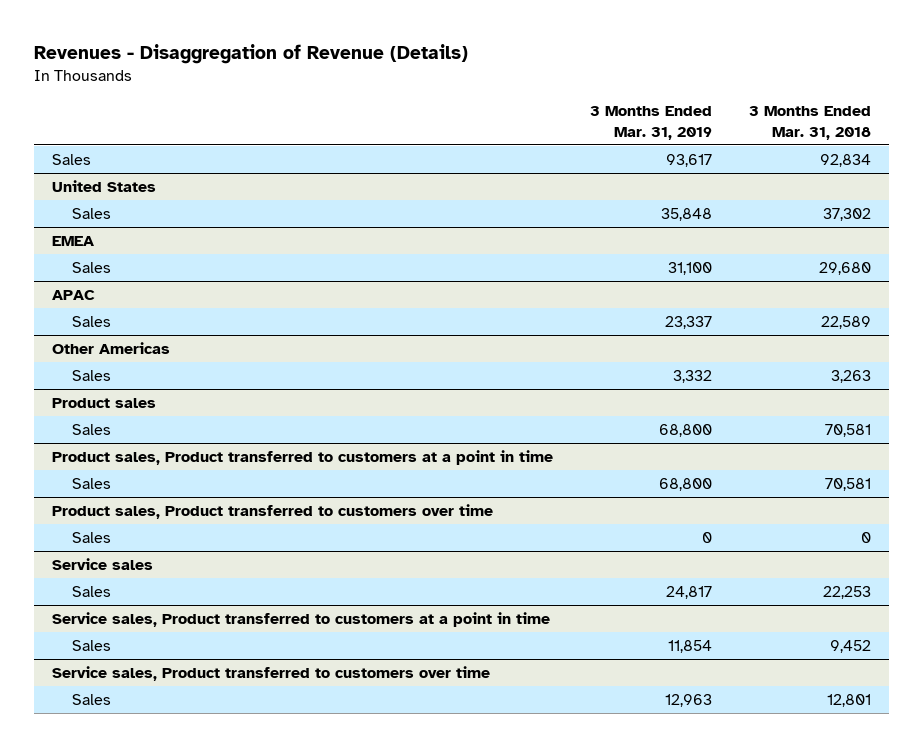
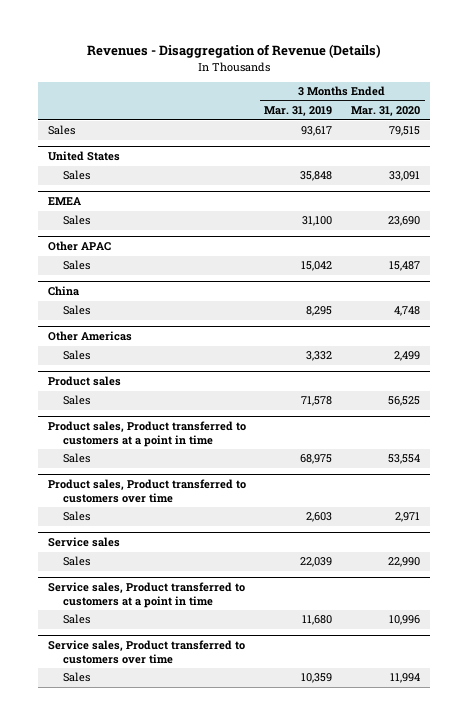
[748,105,871,140] 3 Months Ended Mar. 31, 2018 -> none
none -> [351,106,421,117] Mar. 31, 2020
[52,289,96,300] APAC -> [47,241,111,252] Other APAC
[665,315,713,329] 23,337 -> [301,261,333,272] 15,042
none -> [47,286,79,297] China
none -> [63,305,91,316] Sales
[659,423,713,437] 68,800 -> [301,396,333,407] 71,578
[659,477,713,491] 68,800 -> [300,454,333,465] 68,975
[702,531,713,543] 0 -> [306,512,333,523] 2,603
[666,585,713,599] 24,817 -> [300,557,333,568] 22,039
[668,639,713,653] 11,854 -> [302,615,333,626] 11,680
[665,693,713,707] 12,963 -> [301,673,333,684] 10,359

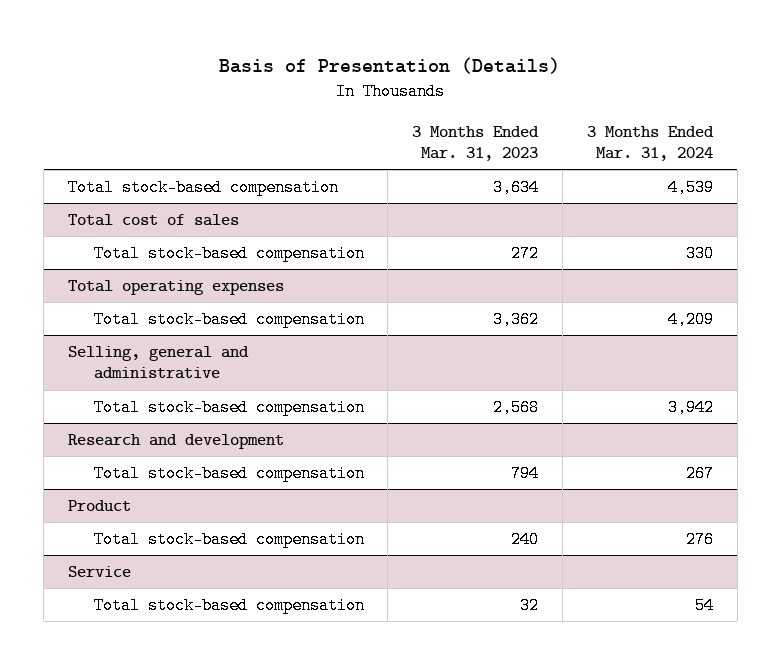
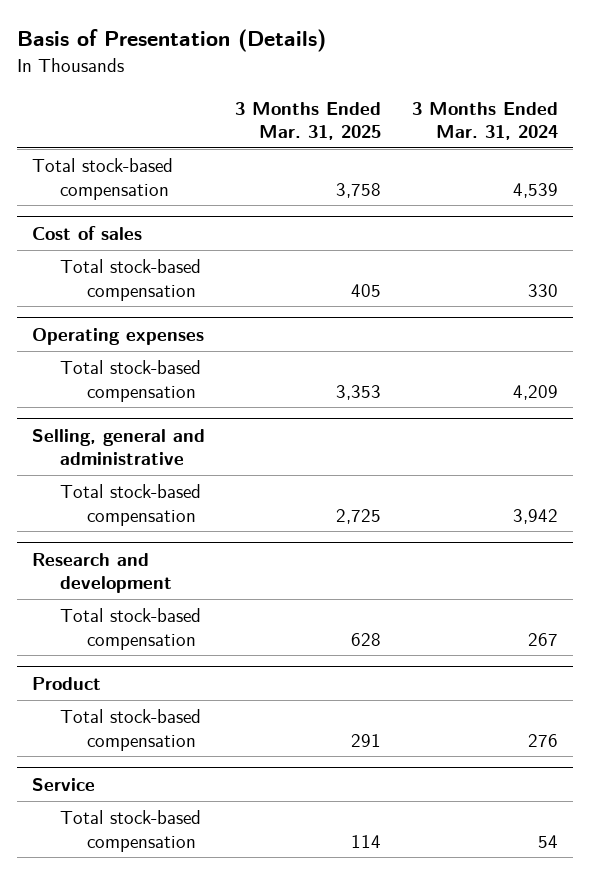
[412,125,540,161] 3 Months Ended Mar. 31, 2023 -> none
none -> [235,101,382,141] 3 Months Ended Mar. 31, 2025
[67,214,239,227] Total cost of sales -> [31,225,142,240] Cost of sales
[67,280,284,296] Total operating expenses -> [31,327,204,345] Operating expenses

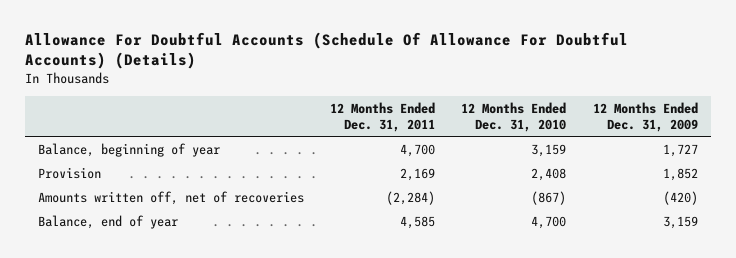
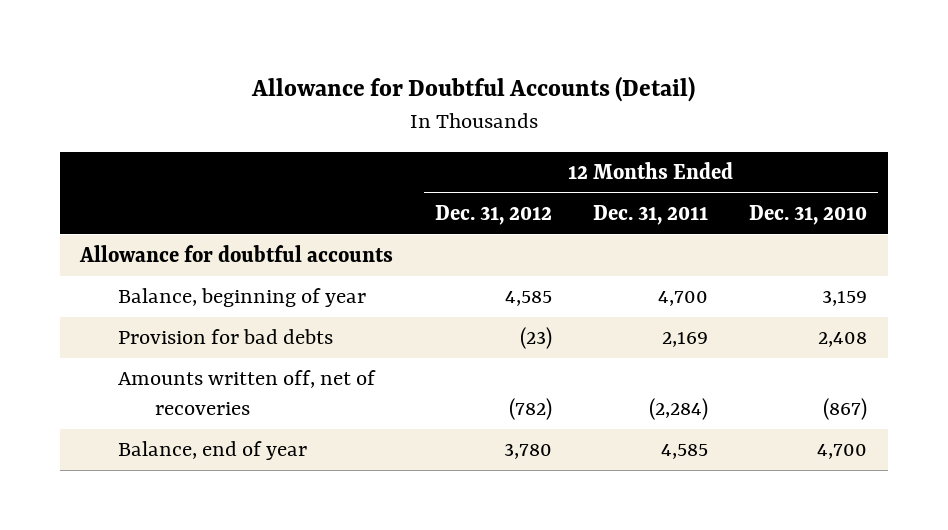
[24,32,628,70] Allowance For Doubtful Accounts (Schedule Of Allowance For Doubtful Accounts) (Details) -> [250,76,695,103] Allowance for Doubtful Accounts (Detail)
[592,101,698,132] 12 Months Ended Dec. 31, 2009 -> none
none -> [434,205,552,226] Dec. 31, 2012
none -> [79,245,394,263] Allowance for doubtful accounts
[37,166,101,179] Provision -> [117,329,333,345] Provision for bad debts

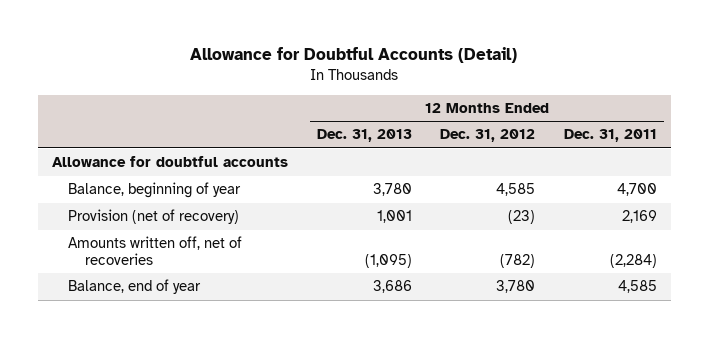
[749,205,868,226] Dec. 31, 2010 -> none
none -> [316,129,412,143] Dec. 31, 2013
[117,329,333,345] Provision for bad debts -> [68,209,240,225] Provision (net of recovery)

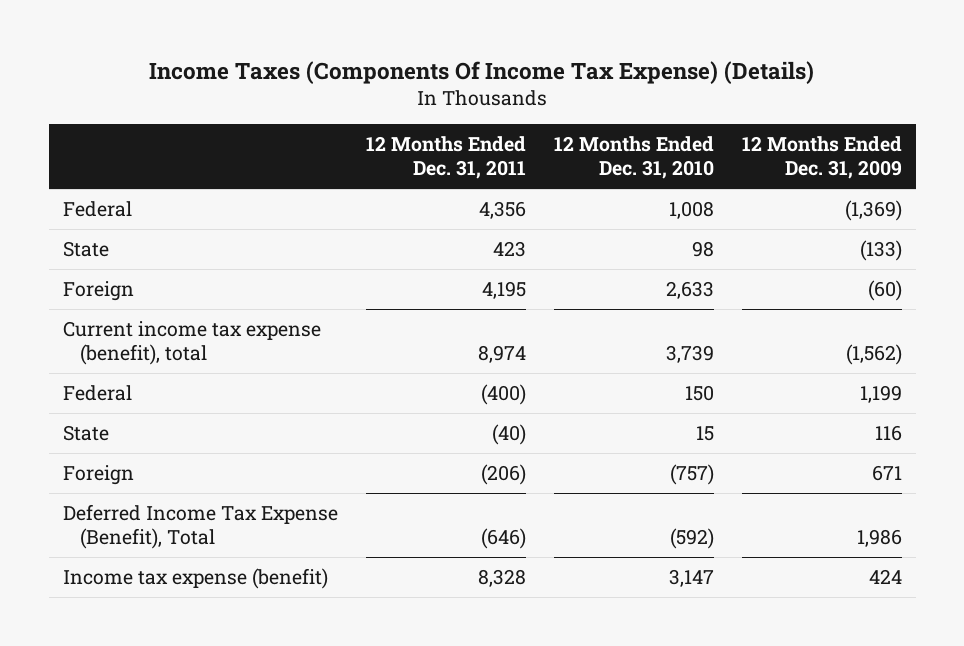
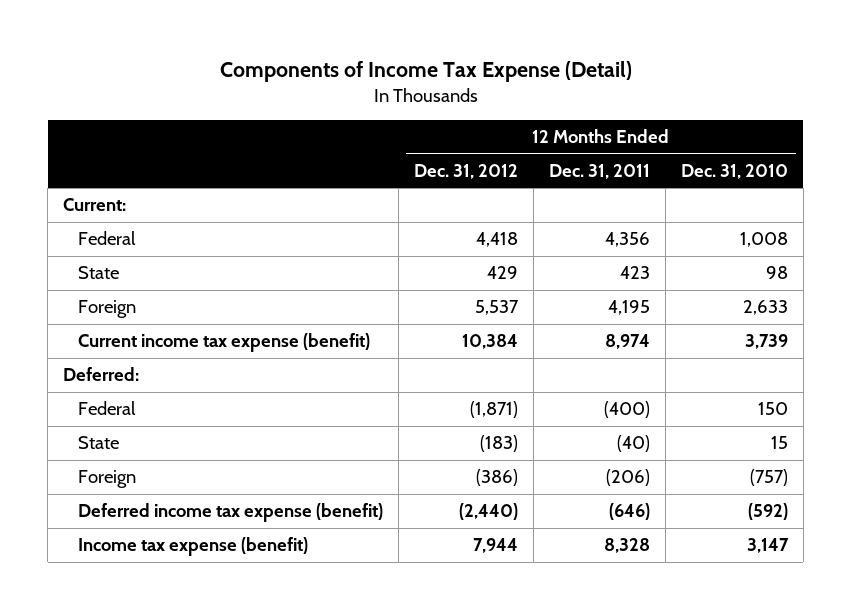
[149,60,815,84] Income Taxes (Components Of Income Tax Expense) (Details) -> [219,60,632,82] Components of Income Tax Expense (Detail)
[741,136,902,180] 12 Months Ended Dec. 31, 2009 -> none
none -> [414,163,519,179] Dec. 31, 2012
none -> [63,198,127,212] Current:
[62,320,321,366] Current income tax expense (benefit), total -> [78,333,371,353] Current income tax expense (benefit)
none -> [63,367,140,382] Deferred:
[62,503,338,550] Deferred Income Tax Expense (Benefit), Total -> [78,503,384,523] Deferred income tax expense (benefit)

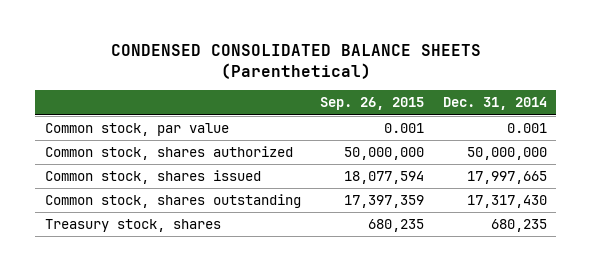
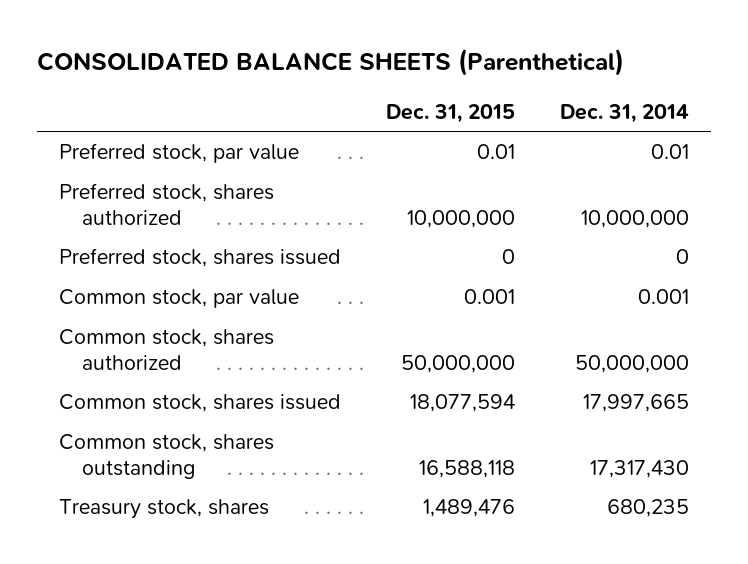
[110,43,481,79] CONDENSED CONSOLIDATED BALANCE SHEETS (Parenthetical) -> [36,48,624,77] CONSOLIDATED BALANCE SHEETS (Parenthetical)
[319,97,424,111] Sep. 26, 2015 -> none
none -> [386,103,516,123] Dec. 31, 2015
none -> [59,143,300,164] Preferred stock, par value
none -> [59,183,275,225] Preferred stock, shares authorized
none -> [59,248,342,268] Preferred stock, shares issued

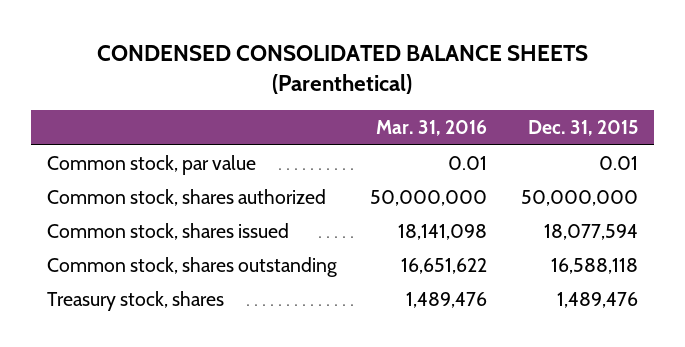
[36,48,624,77] CONSOLIDATED BALANCE SHEETS (Parenthetical) -> [97,44,589,94] CONDENSED CONSOLIDATED BALANCE SHEETS (Parenthetical)
[559,103,689,123] Dec. 31, 2014 -> none
none -> [376,120,488,137] Mar. 31, 2016
[59,143,300,164] Preferred stock, par value -> none
[59,183,275,225] Preferred stock, shares authorized -> none
[59,248,342,268] Preferred stock, shares issued -> none
[464,289,516,305] 0.001 -> [598,155,638,170] 0.01

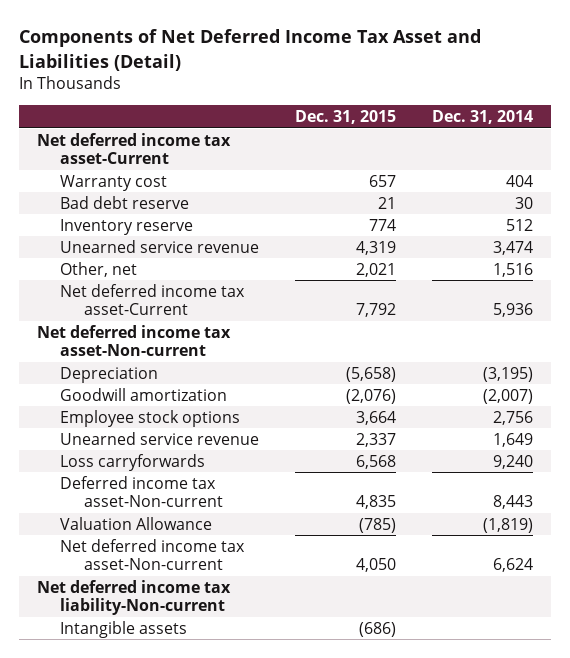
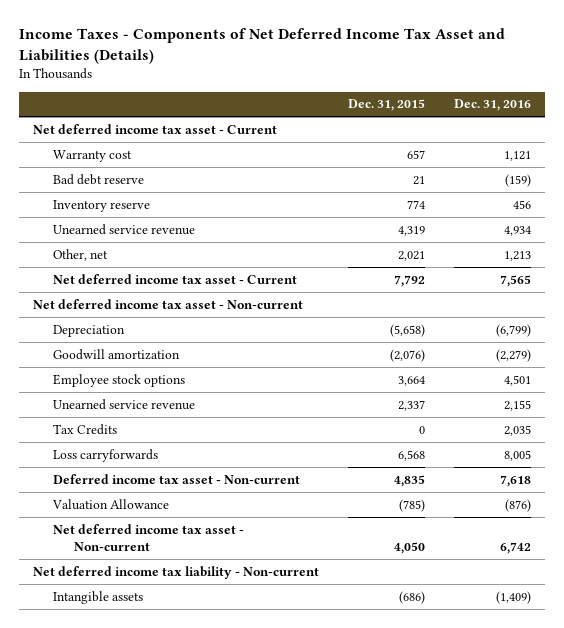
[18,29,481,72] Components of Net Deferred Income Tax Asset and Liabilities (Detail) -> [18,28,505,65] Income Taxes - Components of Net Deferred Income Tax Asset and Liabilities (Details)
[432,110,534,125] Dec. 31, 2014 -> none
none -> [453,99,531,112] Dec. 31, 2016
[36,132,231,165] Net deferred income tax asset-Current -> [32,123,277,134] Net deferred income tax asset - Current
[60,283,246,316] Net deferred income tax asset-Current -> [53,273,298,284] Net deferred income tax asset - Current
[36,324,231,357] Net deferred income tax asset-Non-current -> [32,298,303,309] Net deferred income tax asset - Non-current
none -> [53,423,118,435] Tax Credits
[60,475,223,508] Deferred income tax asset-Non-current -> [53,473,301,484] Deferred income tax asset - Non-current
[60,538,246,571] Net deferred income tax asset-Non-current -> [53,523,245,551] Net deferred income tax asset - Non-current
[36,579,231,616] Net deferred income tax liability-Non-current -> [32,565,319,579] Net deferred income tax liability - Non-current

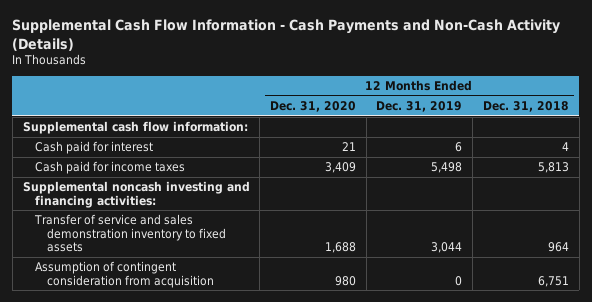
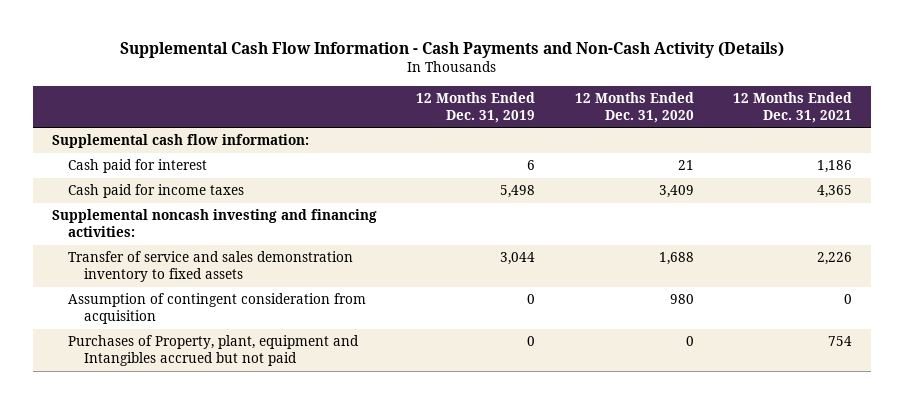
[482,101,569,113] Dec. 31, 2018 -> none
none -> [732,92,852,123] 12 Months Ended Dec. 31, 2021
none -> [68,335,360,367] Purchases of Property, plant, equipment and Intangibles accrued but not paid

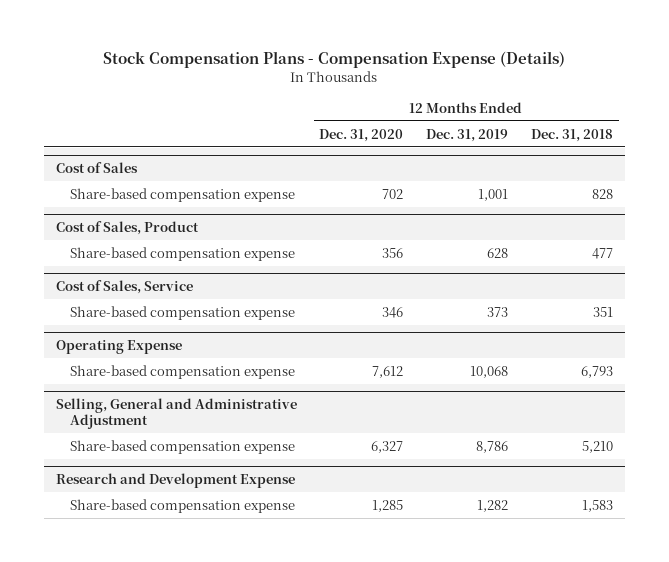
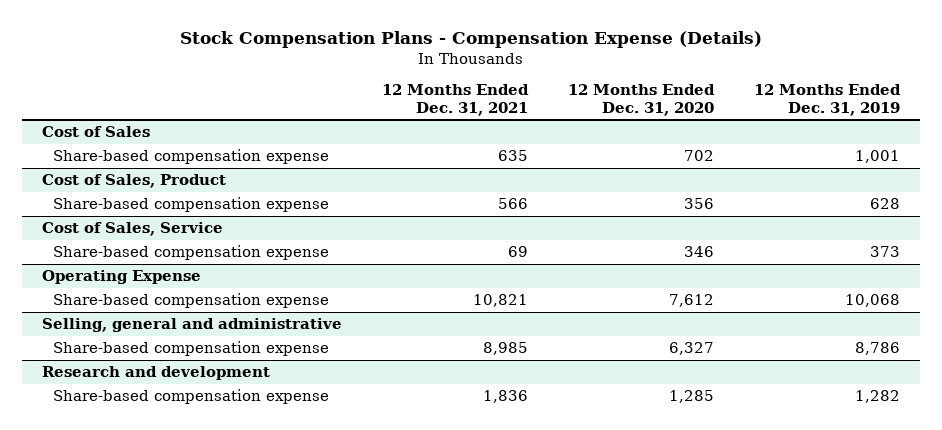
[531,128,614,142] Dec. 31, 2018 -> none
none -> [382,83,530,116] 12 Months Ended Dec. 31, 2021
[55,398,297,429] Selling, General and Administrative Adjustment -> [42,318,343,333] Selling, general and administrative
[55,473,295,489] Research and Development Expense -> [42,366,271,381] Research and development

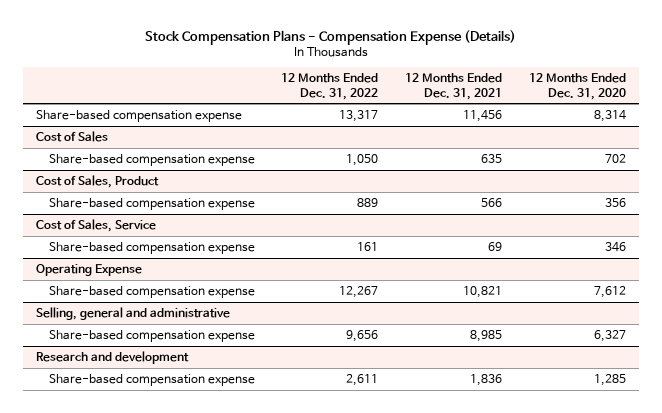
[754,83,902,116] 12 Months Ended Dec. 31, 2019 -> none
none -> [281,73,379,100] 12 Months Ended Dec. 31, 2022
none -> [36,109,243,122] Share-based compensation expense

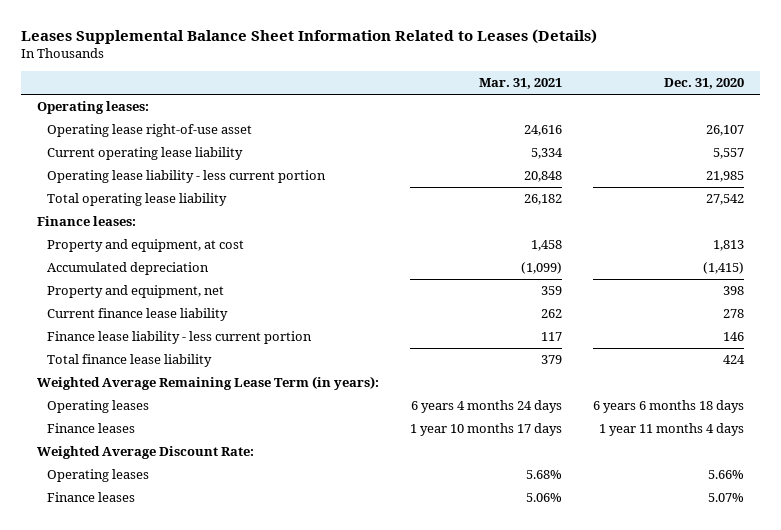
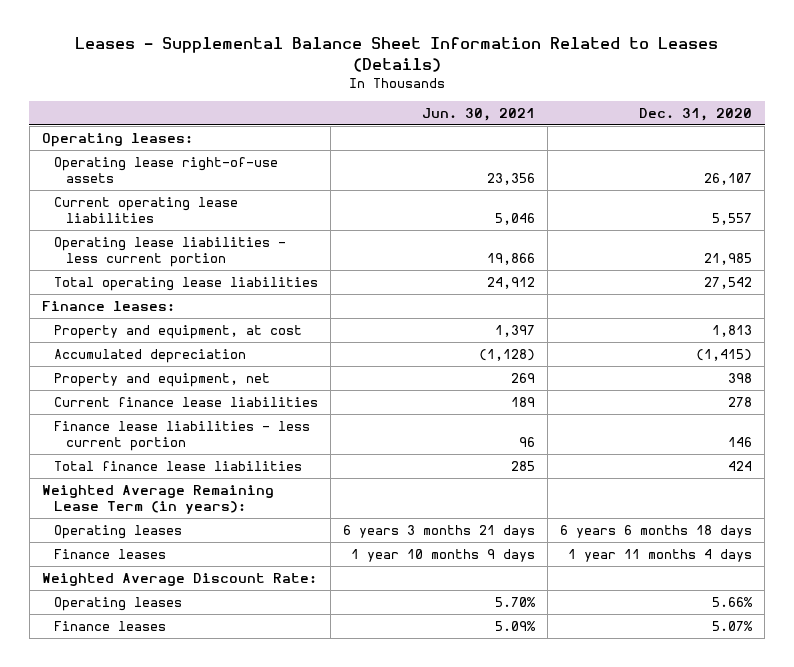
[20,28,597,44] Leases Supplemental Balance Sheet Information Related to Leases (Details) -> [74,37,718,72] Leases - Supplemental Balance Sheet Information Related to Leases (Details)
[478,78,562,90] Mar. 31, 2021 -> none
none -> [421,107,535,121] Jun. 30, 2021
[46,124,252,138] Operating lease right-of-use asset -> [53,156,278,183] Operating lease right-of-use assets
[46,147,243,161] Current operating lease liability -> [53,196,238,223] Current operating lease liabilities
[46,170,326,184] Operating lease liability - less current portion -> [53,236,286,267] Operating lease liabilities - less current portion
[46,193,227,207] Total operating lease liability -> [53,276,318,291] Total operating lease liabilities
[46,308,228,322] Current finance lease liability -> [53,396,318,407] Current finance lease liabilities
[46,331,312,345] Finance lease liability - less current portion -> [53,420,310,451] Finance lease liabilities - less current portion
[46,354,212,368] Total finance lease liability -> [53,460,302,471] Total finance lease liabilities

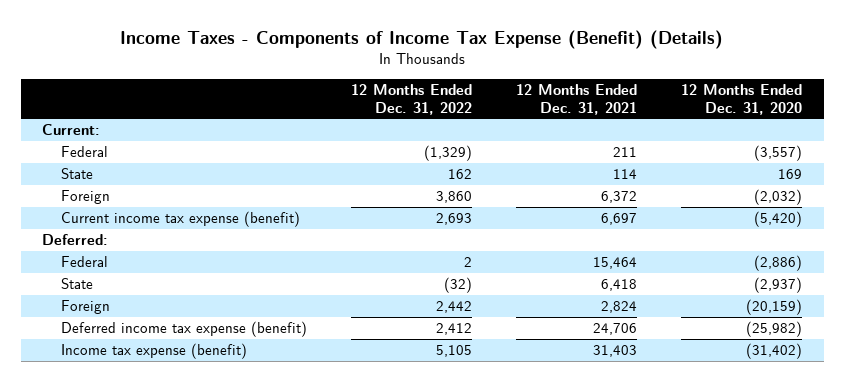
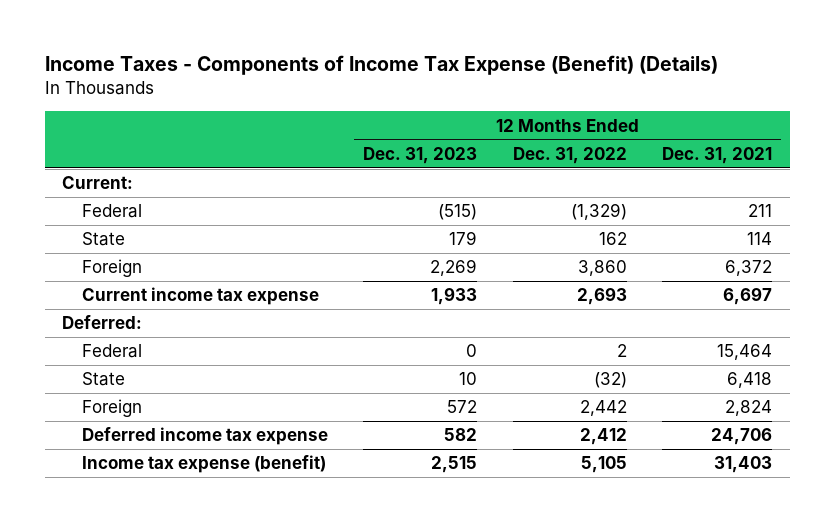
[680,84,802,115] 12 Months Ended Dec. 31, 2020 -> none
none -> [363,146,478,164] Dec. 31, 2023
[61,211,301,228] Current income tax expense (benefit) -> [81,287,319,306] Current income tax expense
[61,321,308,338] Deferred income tax expense (benefit) -> [81,427,328,446] Deferred income tax expense

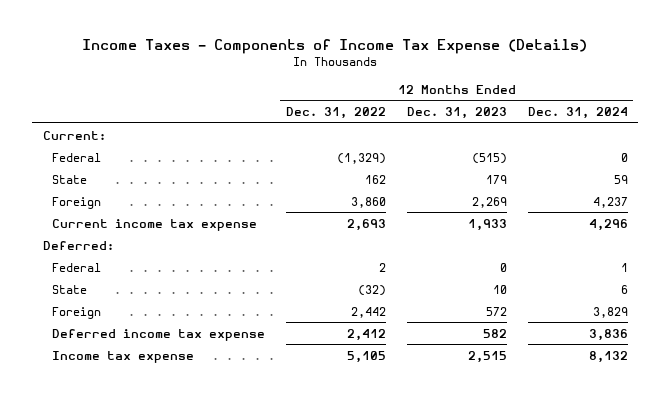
[44,55,718,76] Income Taxes - Components of Income Tax Expense (Benefit) (Details) -> [82,39,588,55] Income Taxes - Components of Income Tax Expense (Details)
[662,146,773,164] Dec. 31, 2021 -> none
none -> [527,106,628,119] Dec. 31, 2024
[81,455,326,474] Income tax expense (benefit) -> [51,350,194,363] Income tax expense

